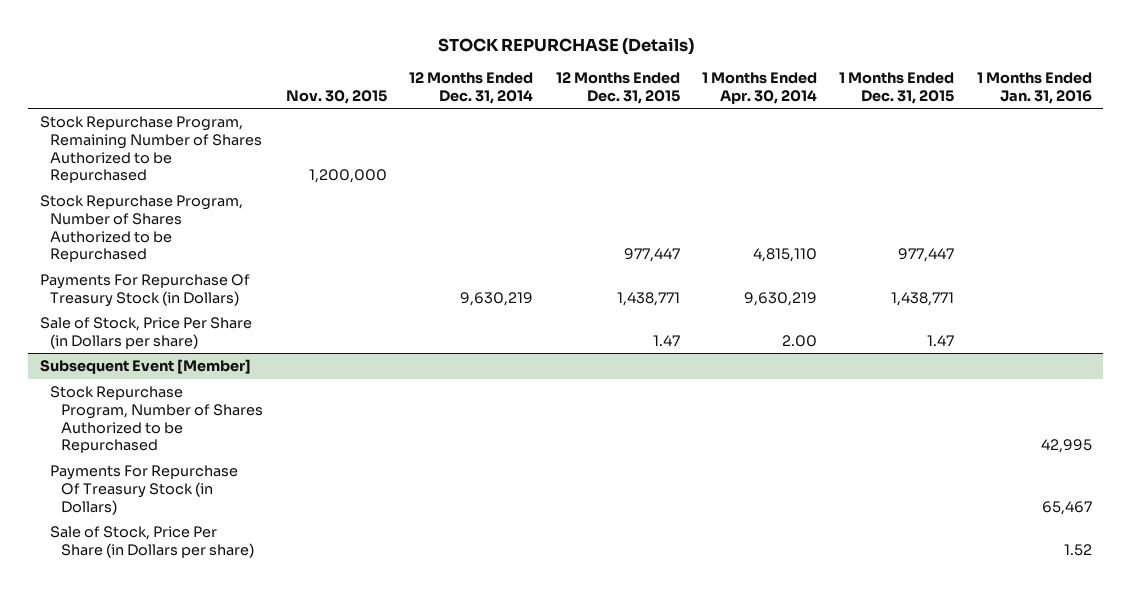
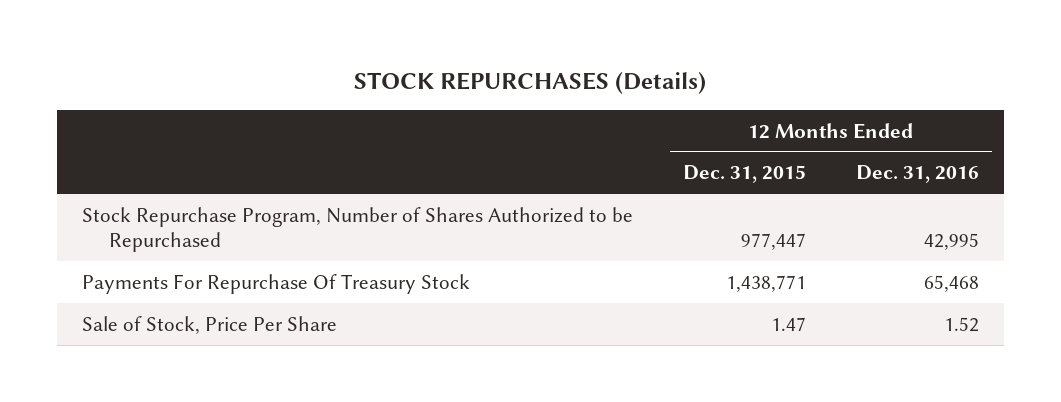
[437,37,694,55] STOCK REPURCHASE (Details) -> [354,72,707,95] STOCK REPURCHASES (Details)
[285,89,387,104] Nov. 30, 2015 -> none
[409,72,534,104] 12 Months Ended Dec. 31, 2014 -> none
[702,72,818,104] 1 Months Ended Apr. 30, 2014 -> none
[839,72,955,104] 1 Months Ended Dec. 31, 2015 -> none
[976,72,1092,104] 1 Months Ended Jan. 31, 2016 -> none
none -> [856,165,980,184] Dec. 31, 2016
[39,116,263,184] Stock Repurchase Program, Remaining Number of Shares Authorized to be Repurchased -> none
[39,359,251,375] Subsequent Event [Member] -> none
[50,386,264,454] Stock Repurchase Program, Number of Shares Authorized to be Repurchased -> none
[50,465,239,515] Payments For Repurchase Of Treasury Stock (in Dollars) -> none
[50,526,255,558] Sale of Stock, Price Per Share (in Dollars per share) -> none
[39,274,250,307] Payments For Repurchase Of Treasury Stock (in Dollars) -> [81,273,470,294] Payments For Repurchase Of Treasury Stock
[39,317,252,349] Sale of Stock, Price Per Share (in Dollars per share) -> [81,315,337,334] Sale of Stock, Price Per Share

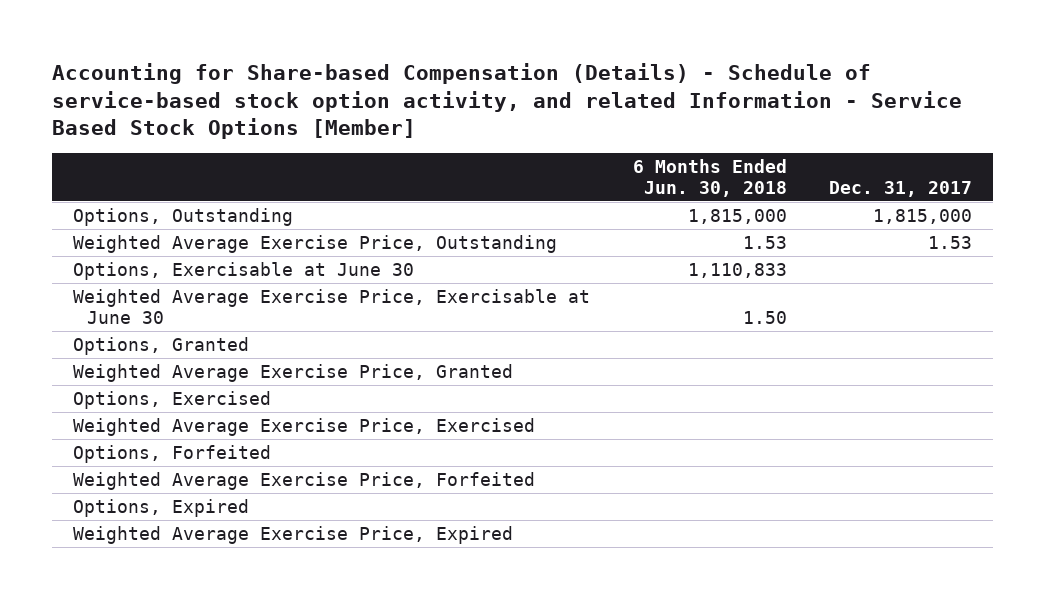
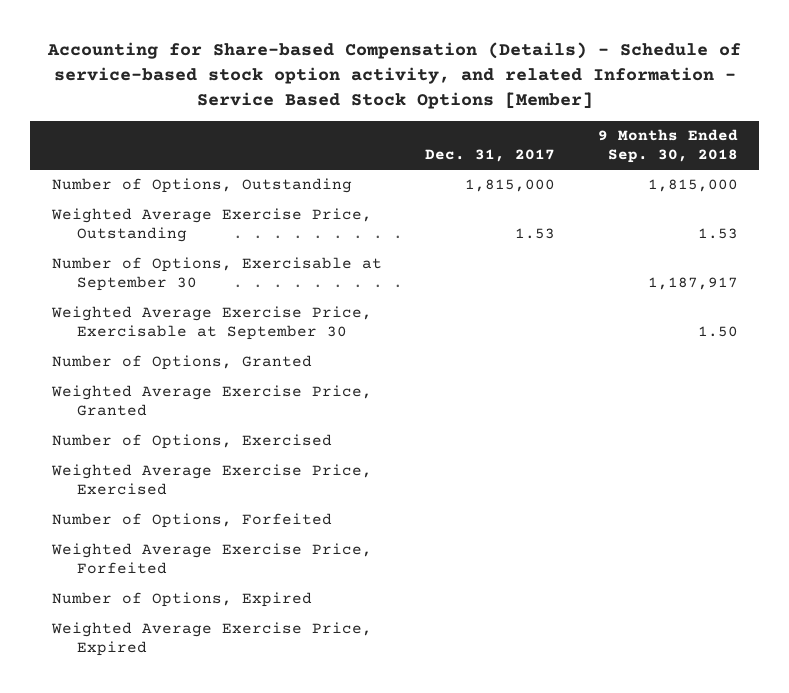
[632,159,787,197] 6 Months Ended Jun. 30, 2018 -> none
none -> [597,129,738,164] 9 Months Ended Sep. 30, 2018
[73,208,294,227] Options, Outstanding -> [51,178,352,194] Number of Options, Outstanding
[73,262,415,281] Options, Exercisable at June 30 -> [51,257,382,292] Number of Options, Exercisable at September 30
[73,289,591,324] Weighted Average Exercise Price, Exercisable at June 30 -> [50,306,372,341] Weighted Average Exercise Price, Exercisable at September 30
[73,337,250,356] Options, Granted -> [51,355,312,371] Number of Options, Granted
[73,391,272,410] Options, Exercised -> [51,434,332,450] Number of Options, Exercised
[73,445,272,464] Options, Forfeited -> [51,513,332,529] Number of Options, Forfeited
[73,499,250,518] Options, Expired -> [51,592,312,608] Number of Options, Expired

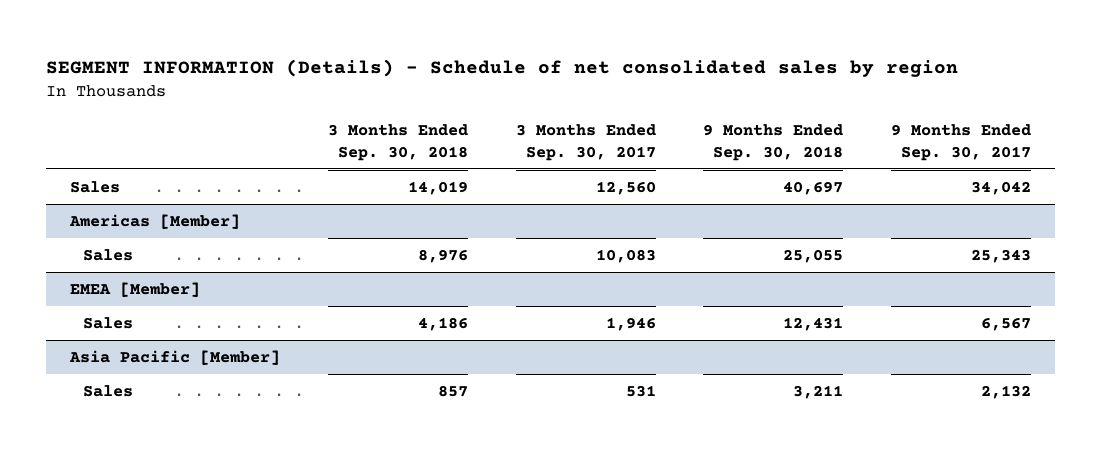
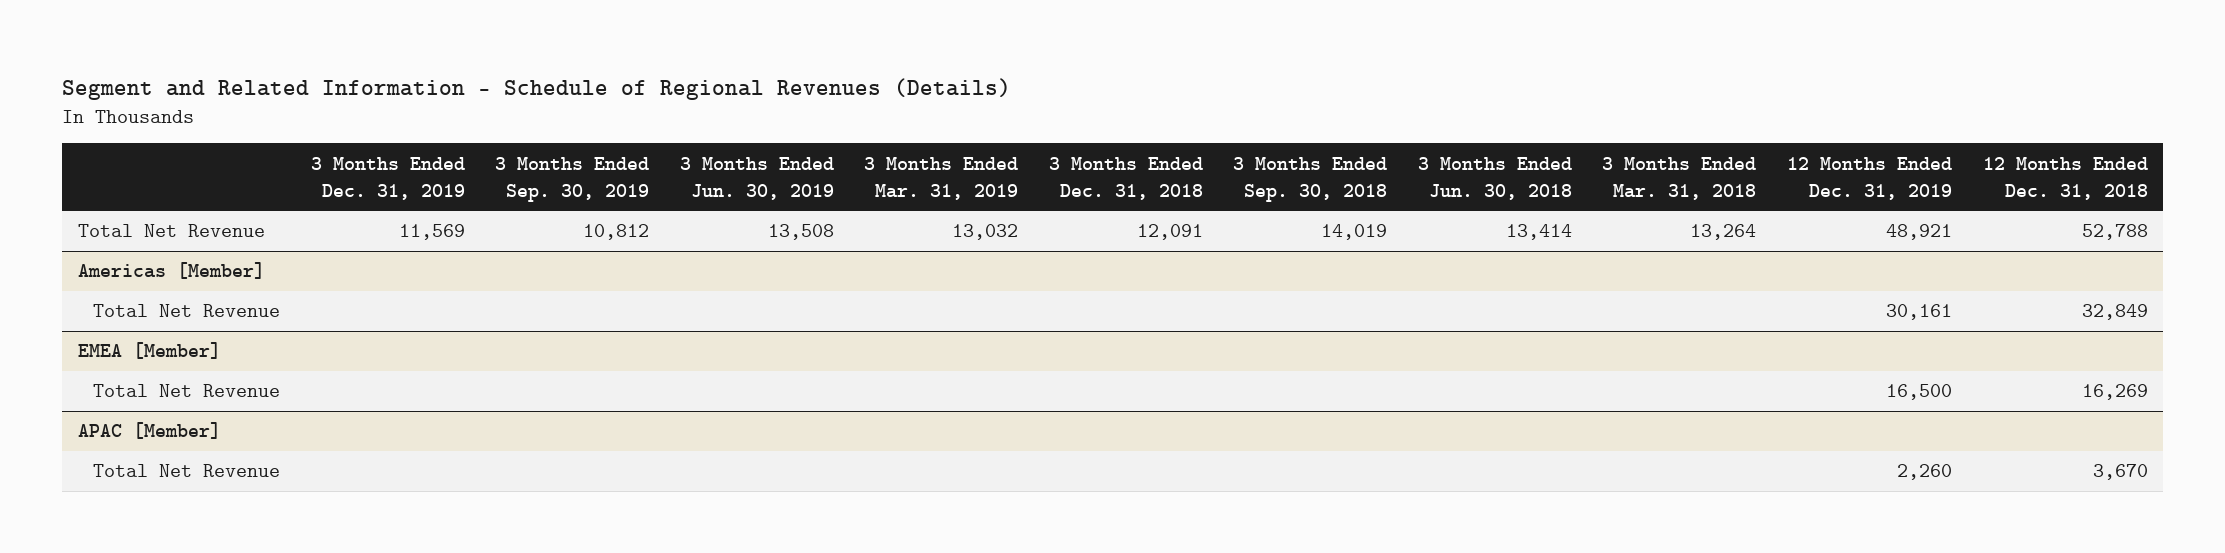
[46,58,959,77] SEGMENT INFORMATION (Details) - Schedule of net consolidated sales by region -> [62,77,1012,100] Segment and Related Information - Schedule of Regional Revenues (Details)
[515,123,656,161] 3 Months Ended Sep. 30, 2017 -> none
[703,123,844,161] 9 Months Ended Sep. 30, 2018 -> none
[891,123,1032,161] 9 Months Ended Sep. 30, 2017 -> none
none -> [310,156,465,200] 3 Months Ended Dec. 31, 2019
none -> [495,156,650,202] 3 Months Ended Sep. 30, 2019
none -> [679,156,834,200] 3 Months Ended Jun. 30, 2019
none -> [864,156,1019,200] 3 Months Ended Mar. 31, 2019
none -> [1048,156,1203,200] 3 Months Ended Dec. 31, 2018
none -> [1417,156,1572,200] 3 Months Ended Jun. 30, 2018
none -> [1602,156,1757,200] 3 Months Ended Mar. 31, 2018
none -> [1787,156,1953,200] 12 Months Ended Dec. 31, 2019
none -> [1982,156,2148,200] 12 Months Ended Dec. 31, 2018
[69,180,120,193] Sales -> [77,224,265,238] Total Net Revenue
[83,248,134,261] Sales -> none
none -> [92,304,280,318] Total Net Revenue
[83,316,134,329] Sales -> none
[83,384,134,397] Sales -> none
none -> [92,384,280,398] Total Net Revenue
[68,349,280,365] Asia Pacific [Member] -> [77,422,221,440] APAC [Member]
none -> [92,464,280,478] Total Net Revenue

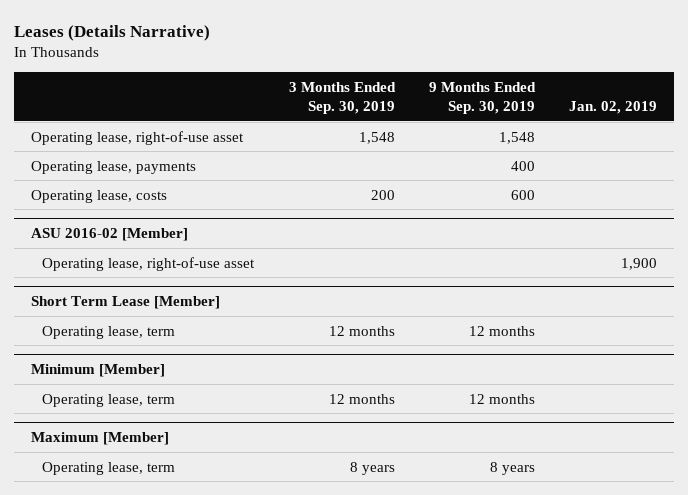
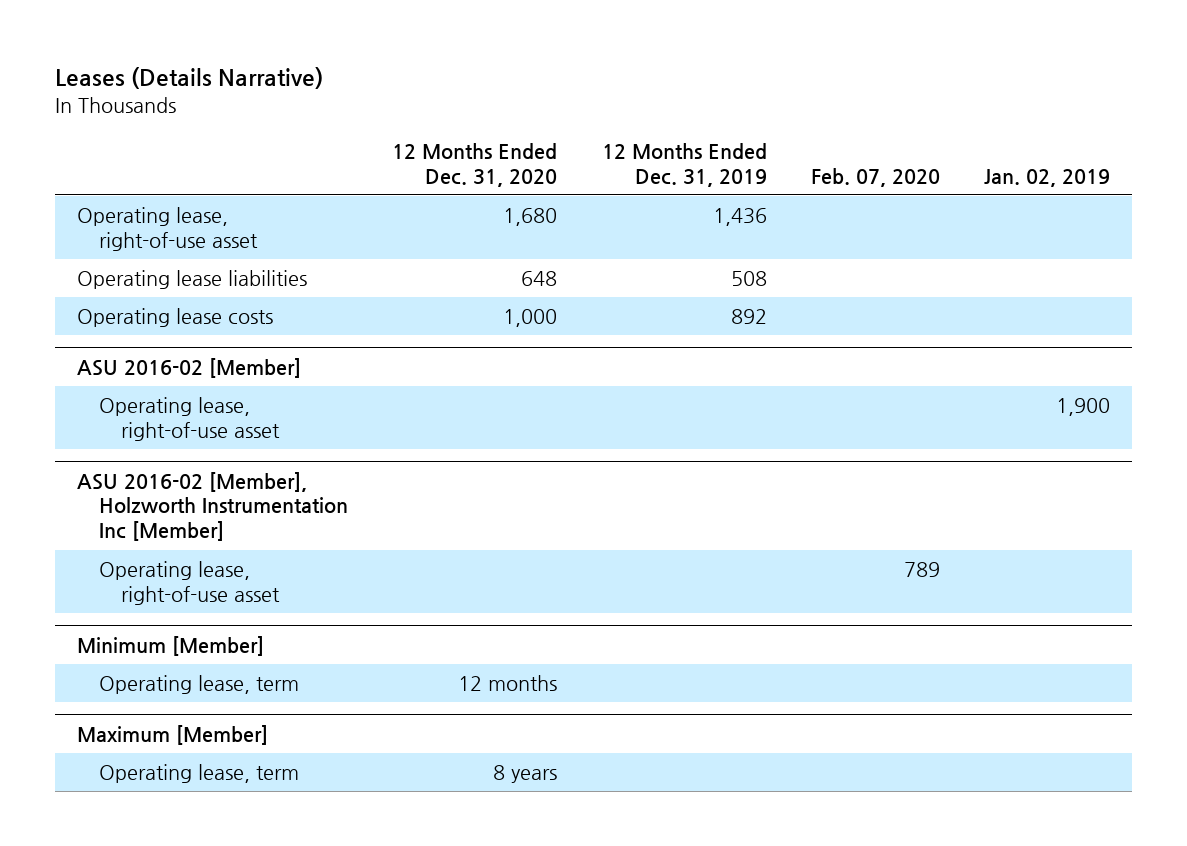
[288,81,396,114] 3 Months Ended Sep. 30, 2019 -> none
[428,81,536,114] 9 Months Ended Sep. 30, 2019 -> none
none -> [392,142,558,187] 12 Months Ended Dec. 31, 2020
none -> [601,142,767,187] 12 Months Ended Dec. 31, 2019
none -> [810,167,940,187] Feb. 07, 2020
[31,160,197,174] Operating lease, payments -> [77,270,308,290] Operating lease liabilities
[31,189,168,203] Operating lease, costs -> [77,308,274,328] Operating lease costs
[31,295,221,309] Short Term Lease [Member] -> none
[42,325,176,339] Operating lease, term -> none
none -> [77,471,349,542] ASU 2016-02 [Member], Holzworth Instrumentation Inc [Member]
none -> [99,561,281,605] Operating lease, right-of-use asset

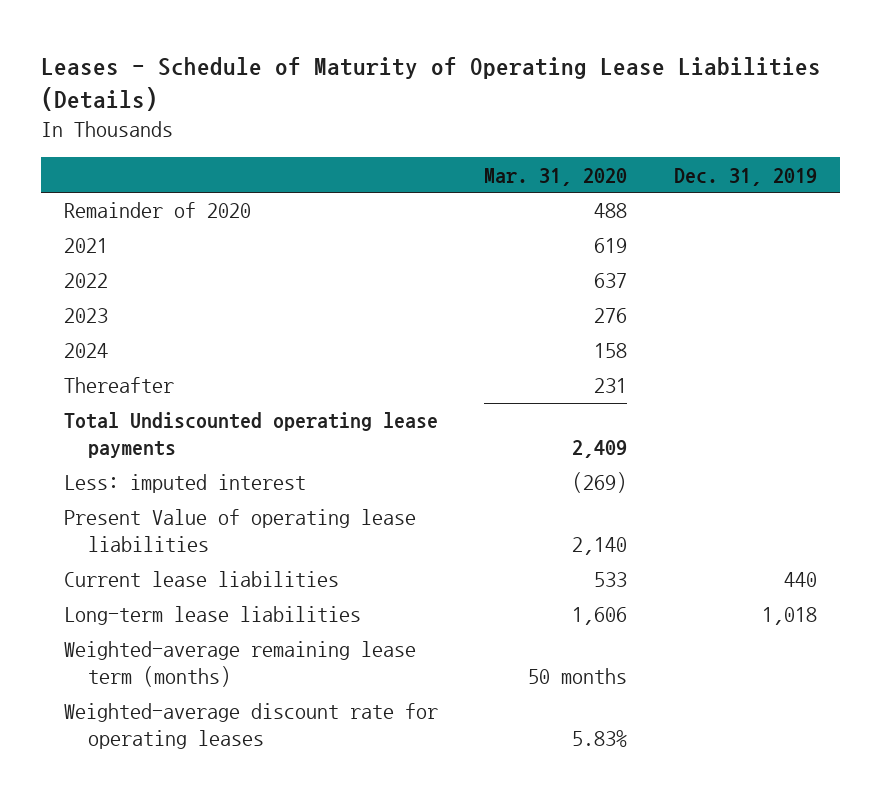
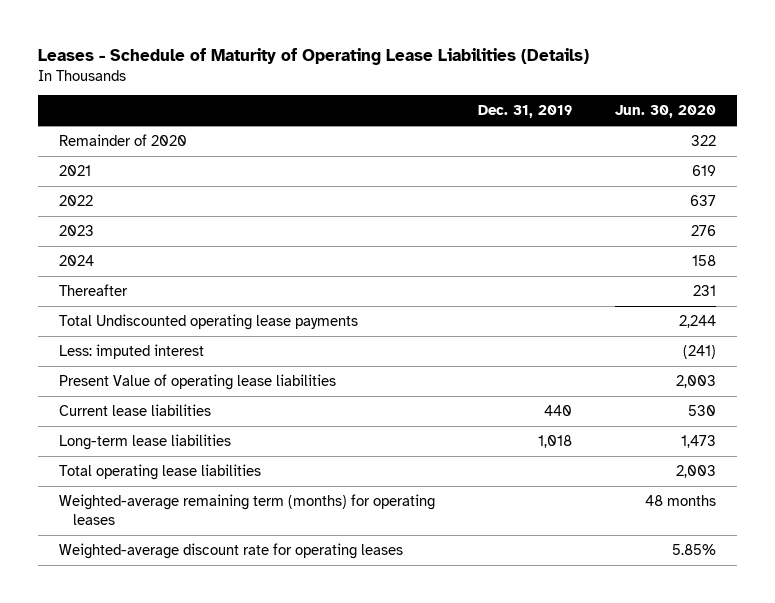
[484,167,628,186] Mar. 31, 2020 -> none
none -> [614,105,716,119] Jun. 30, 2020
none -> [59,463,262,480] Total operating lease liabilities
[63,641,416,688] Weighted-average remaining lease term (months) -> [59,493,436,526] Weighted-average remaining term (months) for operating leases

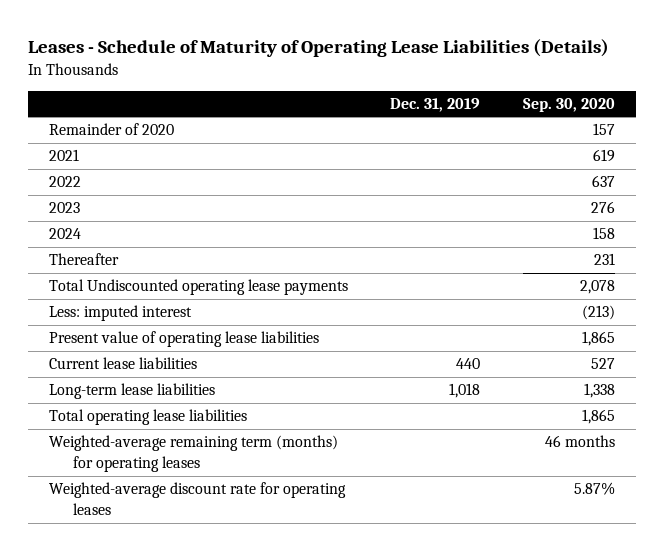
[614,105,716,119] Jun. 30, 2020 -> none
none -> [522,97,615,112] Sep. 30, 2020
[59,373,337,390] Present Value of operating lease liabilities -> [48,331,319,348] Present value of operating lease liabilities

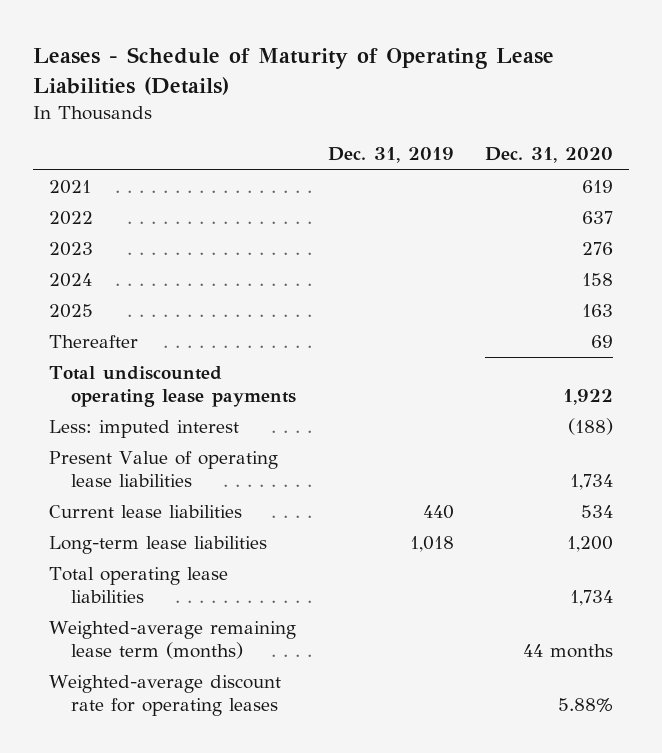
[522,97,615,112] Sep. 30, 2020 -> none
none -> [485,147,614,164] Dec. 31, 2020
[48,123,174,136] Remainder of 2020 -> none
none -> [48,304,93,319] 2025
[48,279,348,296] Total Undiscounted operating lease payments -> [48,366,297,408] Total undiscounted operating lease payments
[48,331,319,348] Present value of operating lease liabilities -> [48,451,278,488] Present Value of operating lease liabilities
[48,435,338,473] Weighted-average remaining term (months) for operating leases -> [48,621,296,660] Weighted-average remaining lease term (months)

